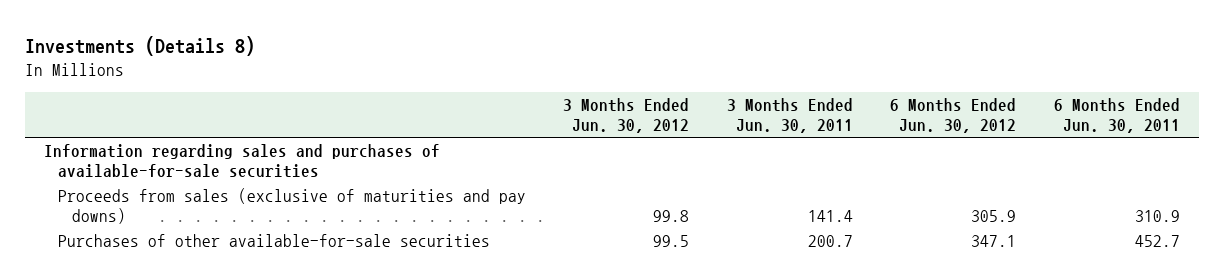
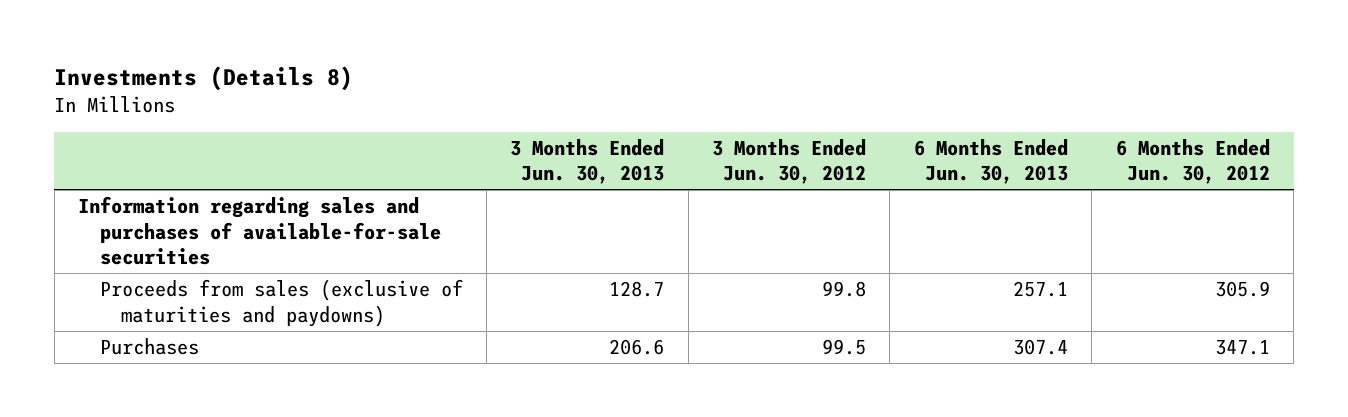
[726,98,853,134] 3 Months Ended Jun. 30, 2011 -> none
[1053,98,1180,134] 6 Months Ended Jun. 30, 2011 -> none
none -> [510,138,665,185] 3 Months Ended Jun. 30, 2013
none -> [913,138,1068,185] 6 Months Ended Jun. 30, 2013
[57,188,526,225] Proceeds from sales (exclusive of maturities and pay downs) -> [99,279,463,327] Proceeds from sales (exclusive of maturities and paydowns)
[57,234,490,248] Purchases of other available-for-sale securities -> [99,338,199,356] Purchases

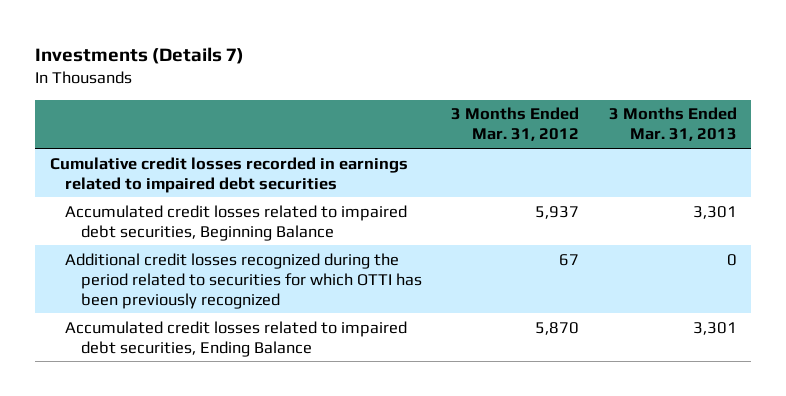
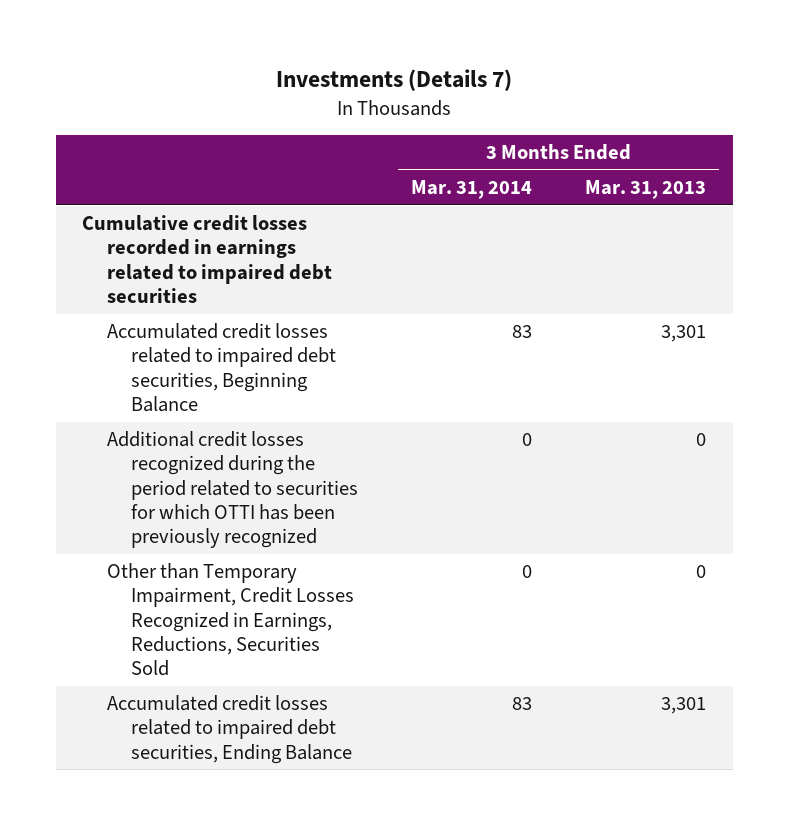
[451,107,580,142] 3 Months Ended Mar. 31, 2012 -> none
none -> [410,179,532,199] Mar. 31, 2014
none -> [106,563,354,677] Other than Temporary Impairment, Credit Losses Recognized in Earnings, Reductions, Securities Sold

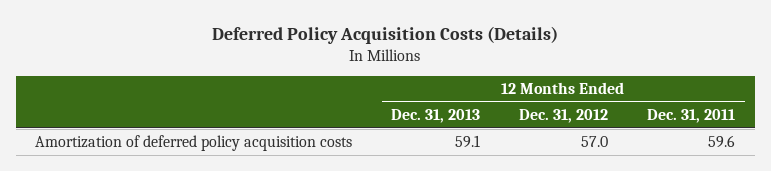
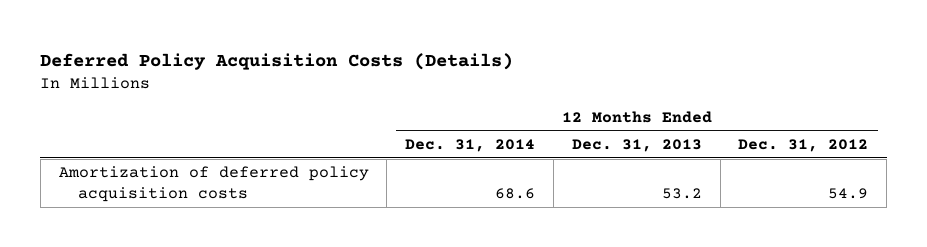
[647,108,736,123] Dec. 31, 2011 -> none
none -> [405,139,536,153] Dec. 31, 2014
[455,135,481,149] 59.1 -> [661,187,702,199] 53.2
[581,136,609,148] 57.0 -> [828,187,869,199] 54.9

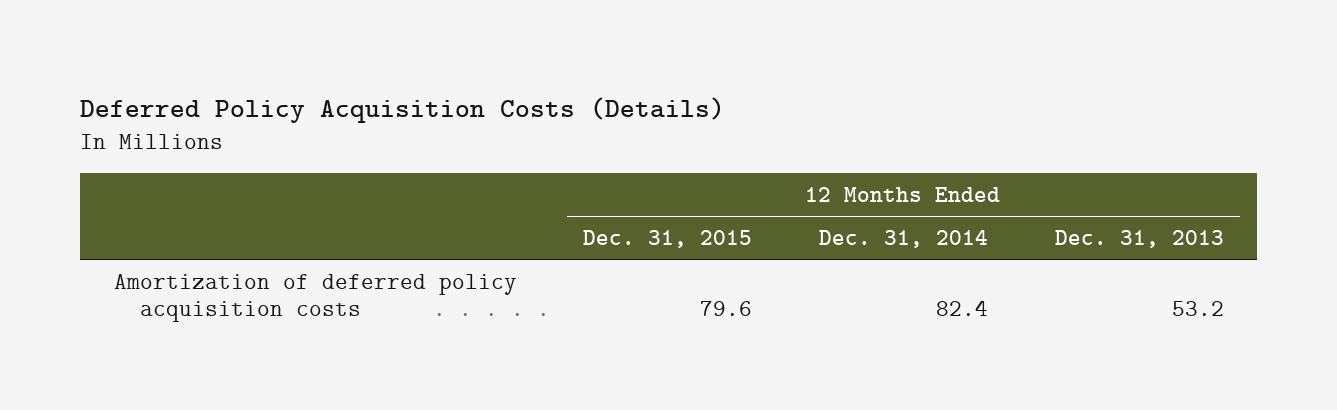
[738,139,869,153] Dec. 31, 2012 -> none
none -> [583,229,753,248] Dec. 31, 2015
[495,187,536,199] 68.6 -> [935,300,988,317] 82.4

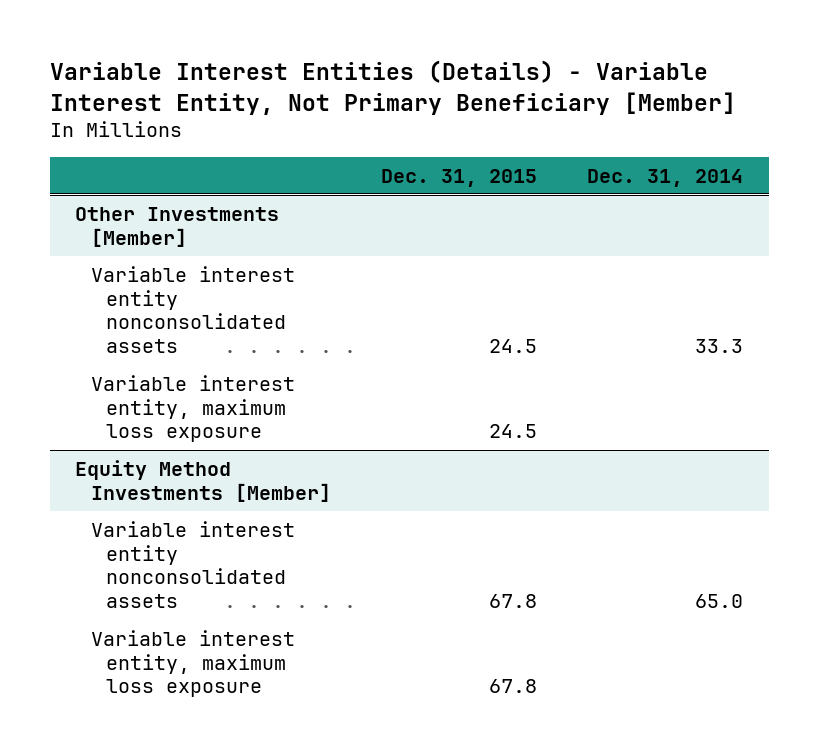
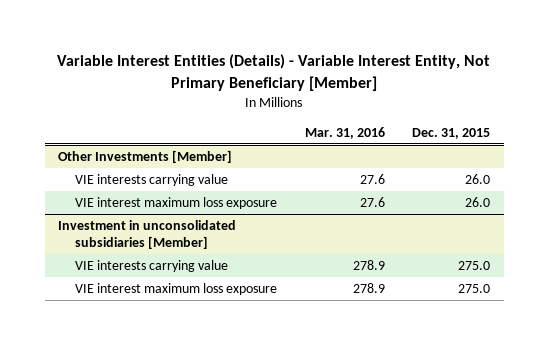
[587,168,744,187] Dec. 31, 2014 -> none
none -> [304,126,385,139] Mar. 31, 2016
[90,265,295,354] Variable interest entity nonconsolidated assets -> none
[90,520,295,609] Variable interest entity nonconsolidated assets -> none
none -> [75,173,229,186] VIE interests carrying value
[90,374,295,443] Variable interest entity, maximum loss exposure -> [75,196,278,209] VIE interest maximum loss exposure
[489,424,538,439] 24.5 -> [465,196,491,207] 26.0
[74,459,331,502] Equity Method Investments [Member] -> [58,219,237,250] Investment in unconsolidated subsidiaries [Member]
none -> [75,259,229,272] VIE interests carrying value
[90,629,295,698] Variable interest entity, maximum loss exposure -> [75,282,278,295] VIE interest maximum loss exposure
[489,679,538,694] 67.8 -> [458,283,491,293] 275.0

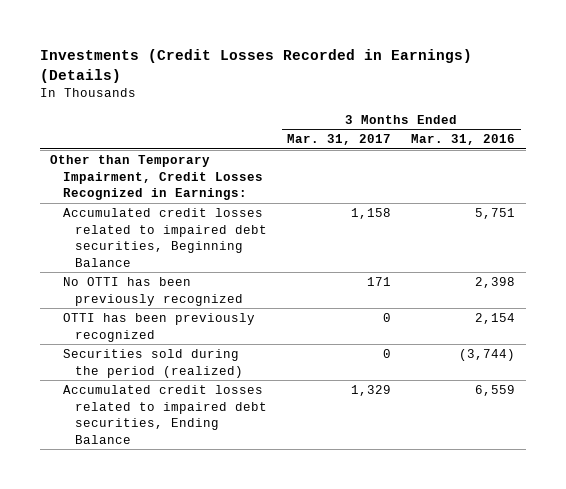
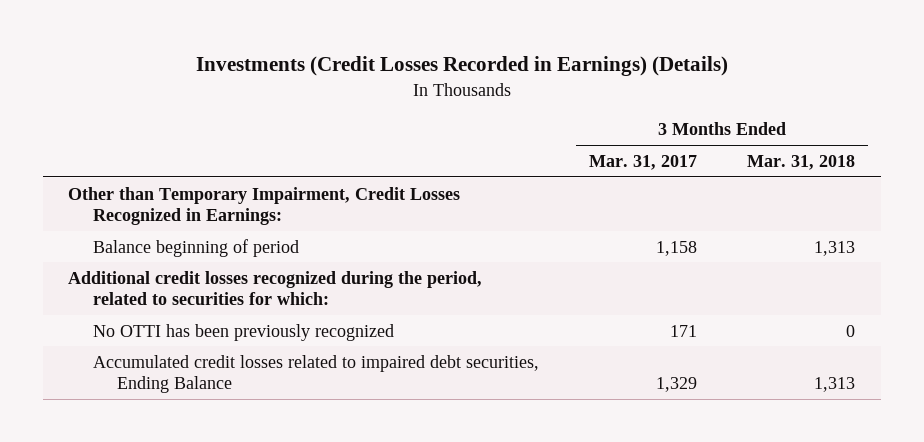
[411,134,516,146] Mar. 31, 2016 -> none
none -> [747,154,856,170] Mar. 31, 2018
[62,208,267,267] Accumulated credit losses related to impaired debt securities, Beginning Balance -> [92,238,299,257] Balance beginning of period
none -> [68,270,483,305] Additional credit losses recognized during the period, related to securities for which:
[62,313,255,342] OTTI has been previously recognized -> none
[62,349,243,378] Securities sold during the period (realized) -> none

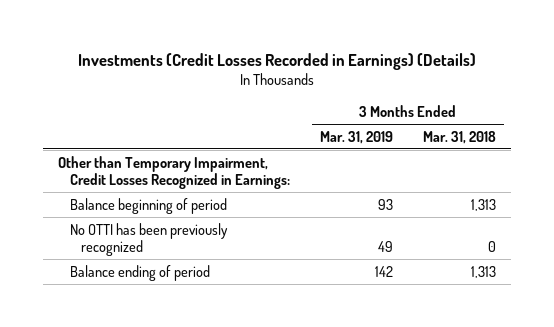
[588,154,697,170] Mar. 31, 2017 -> none
none -> [319,130,393,144] Mar. 31, 2019
[68,270,483,305] Additional credit losses recognized during the period, related to securities for which: -> none
[92,354,539,393] Accumulated credit losses related to impaired debt securities, Ending Balance -> [69,264,210,281] Balance ending of period

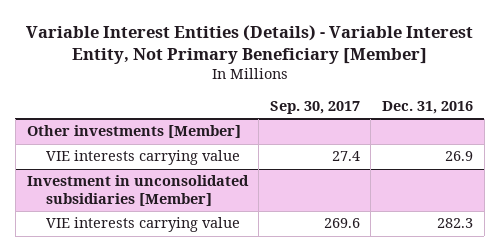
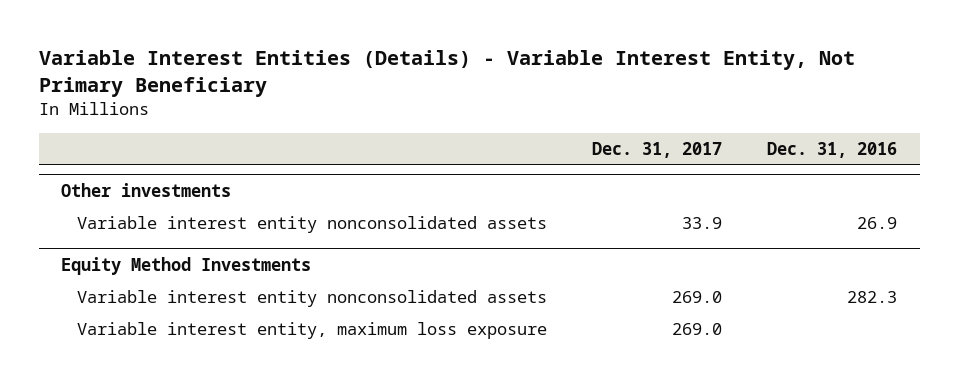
[25,24,473,64] Variable Interest Entities (Details) - Variable Interest Entity, Not Primary Beneficiary [Member] -> [38,50,855,98] Variable Interest Entities (Details) - Variable Interest Entity, Not Primary Beneficiary
[269,100,360,114] Sep. 30, 2017 -> none
none -> [592,141,723,158] Dec. 31, 2017
[26,125,241,139] Other investments [Member] -> [61,182,232,197] Other investments
[45,150,240,166] VIE interests carrying value -> [77,216,548,234] Variable interest entity nonconsolidated assets
[26,175,249,206] Investment in unconsolidated subsidiaries [Member] -> [61,256,312,275] Equity Method Investments
[45,217,240,233] VIE interests carrying value -> [77,290,548,308] Variable interest entity nonconsolidated assets
none -> [77,322,548,340] Variable interest entity, maximum loss exposure

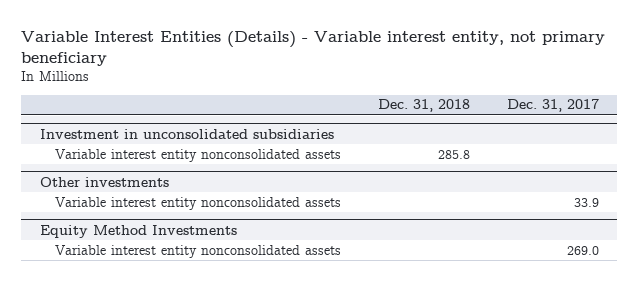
[38,50,855,98] Variable Interest Entities (Details) - Variable Interest Entity, Not Primary Beneficiary -> [21,31,606,67] Variable Interest Entities (Details) - Variable interest entity, not primary beneficiary
[767,141,898,158] Dec. 31, 2016 -> none
none -> [377,99,470,113] Dec. 31, 2018
none -> [39,128,334,139] Investment in unconsolidated subsidiaries
none -> [54,148,341,162] Variable interest entity nonconsolidated assets
[77,322,548,340] Variable interest entity, maximum loss exposure -> none

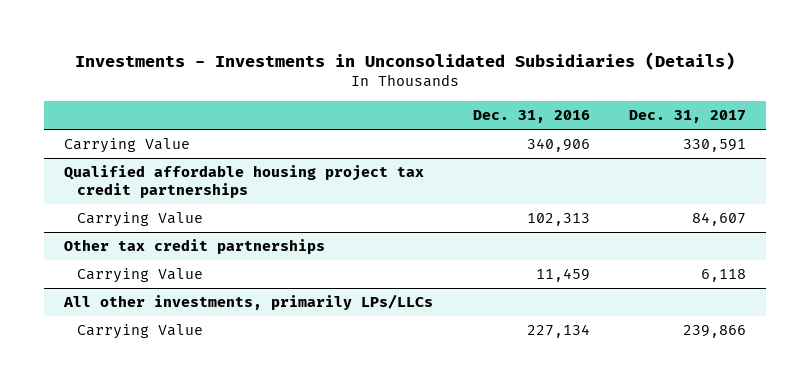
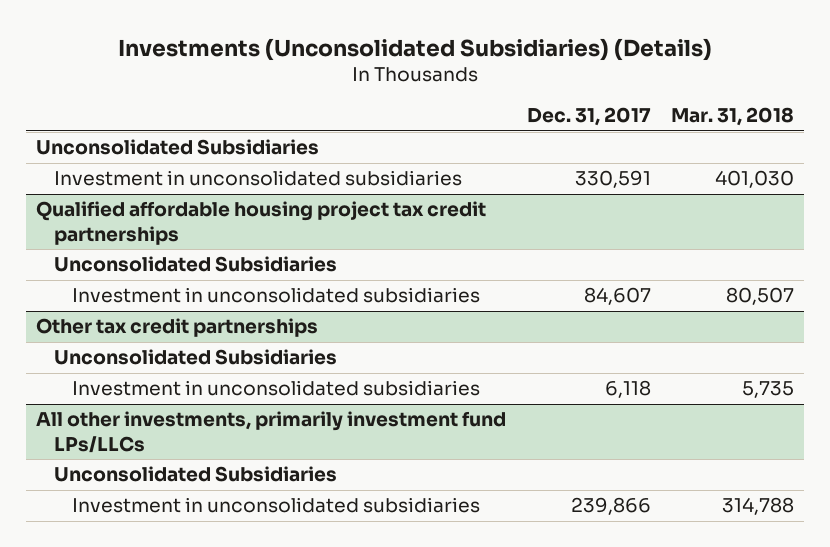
[75,51,736,70] Investments - Investments in Unconsolidated Subsidiaries (Details) -> [118,37,713,61] Investments (Unconsolidated Subsidiaries) (Details)
[472,110,590,124] Dec. 31, 2016 -> none
none -> [671,107,795,127] Mar. 31, 2018
none -> [36,139,320,156] Unconsolidated Subsidiaries
[63,138,190,154] Carrying Value -> [53,170,462,187] Investment in unconsolidated subsidiaries
none -> [53,256,337,273] Unconsolidated Subsidiaries
[77,212,204,228] Carrying Value -> [71,287,480,304] Investment in unconsolidated subsidiaries
none -> [53,349,337,366] Unconsolidated Subsidiaries
[77,268,204,284] Carrying Value -> [71,380,480,397] Investment in unconsolidated subsidiaries
[62,294,433,311] All other investments, primarily LPs/LLCs -> [36,411,507,453] All other investments, primarily investment fund LPs/LLCs
none -> [53,466,337,483] Unconsolidated Subsidiaries
[77,324,204,340] Carrying Value -> [71,497,480,514] Investment in unconsolidated subsidiaries

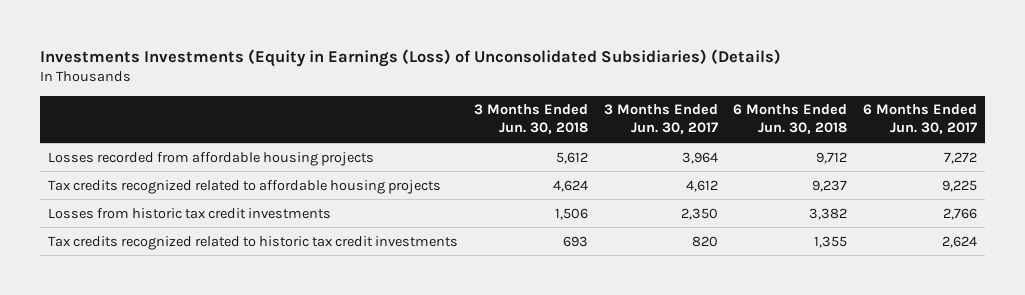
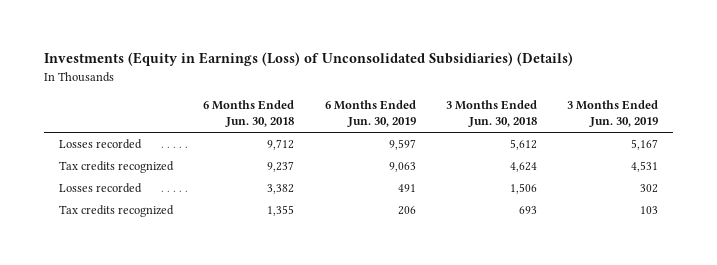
[39,48,781,67] Investments Investments (Equity in Earnings (Loss) of Unconsolidated Subsidiaries) (Details) -> [43,52,573,67] Investments (Equity in Earnings (Loss) of Unconsolidated Subsidiaries) (Details)
[603,104,718,135] 3 Months Ended Jun. 30, 2017 -> none
[863,104,978,135] 6 Months Ended Jun. 30, 2017 -> none
none -> [324,99,416,128] 6 Months Ended Jun. 30, 2019
none -> [567,99,659,128] 3 Months Ended Jun. 30, 2019
[47,151,374,166] Losses recorded from affordable housing projects -> [58,139,142,150] Losses recorded
[47,179,441,194] Tax credits recognized related to affordable housing projects -> [58,161,174,174] Tax credits recognized
[47,207,331,219] Losses from historic tax credit investments -> [58,183,142,194] Losses recorded
[47,235,458,250] Tax credits recognized related to historic tax credit investments -> [58,205,174,218] Tax credits recognized

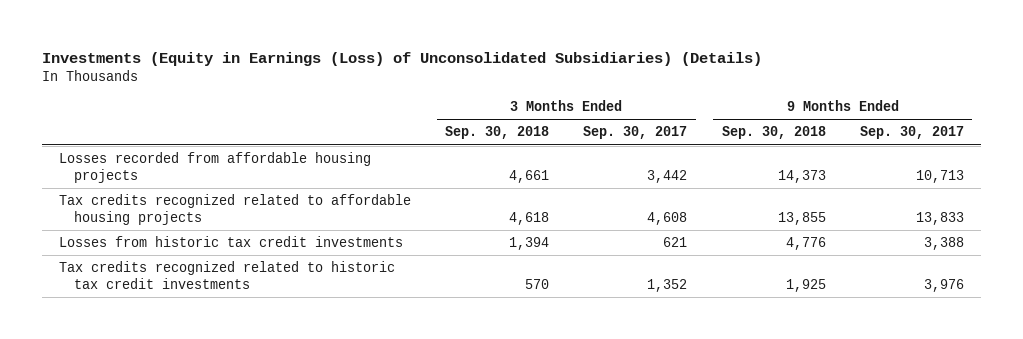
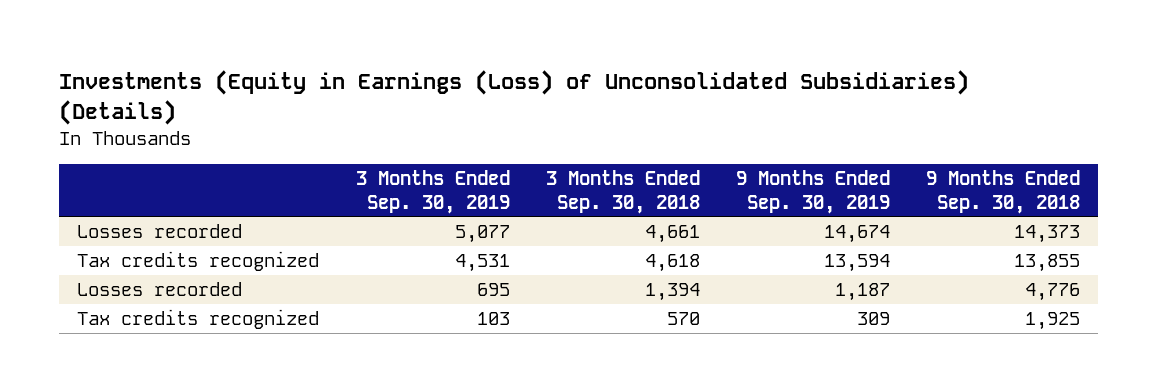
[583,126,688,140] Sep. 30, 2017 -> none
[859,126,964,140] Sep. 30, 2017 -> none
none -> [355,170,510,214] 3 Months Ended Sep. 30, 2019
none -> [735,170,890,214] 9 Months Ended Sep. 30, 2019
[59,152,372,184] Losses recorded from affordable housing projects -> [77,224,243,239] Losses recorded
[59,194,412,226] Tax credits recognized related to affordable housing projects -> [77,251,320,272] Tax credits recognized
[59,236,404,248] Losses from historic tax credit investments -> [77,282,243,297] Losses recorded
[59,261,396,290] Tax credits recognized related to historic tax credit investments -> [77,309,320,330] Tax credits recognized

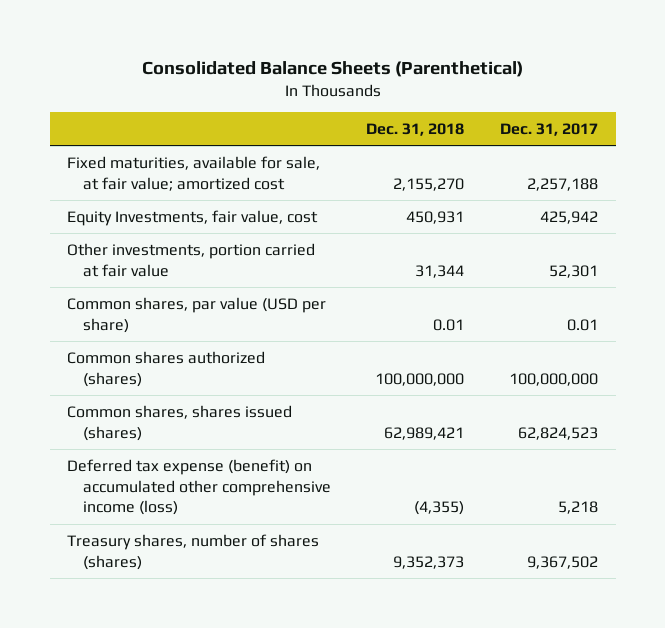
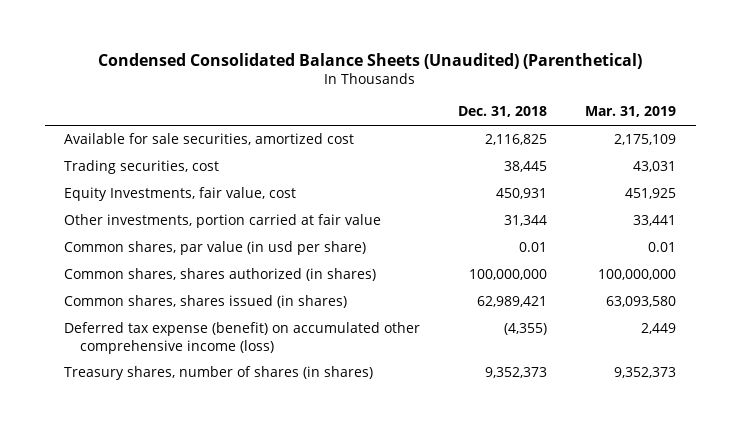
[141,61,523,78] Consolidated Balance Sheets (Parenthetical) -> [98,52,643,69] Condensed Consolidated Balance Sheets (Unaudited) (Parenthetical)
[499,122,598,136] Dec. 31, 2017 -> none
none -> [585,106,677,118] Mar. 31, 2019
[67,155,321,191] Fixed maturities, available for sale, at fair value; amortized cost -> none
none -> [64,133,355,146] Available for sale securities, amortized cost
none -> [64,160,220,175] Trading securities, cost
[67,296,327,333] Common shares, par value (USD per share) -> [64,241,367,256] Common shares, par value (in usd per share)
[67,350,266,387] Common shares authorized (shares) -> [64,268,377,282] Common shares, shares authorized (in shares)
[67,404,293,441] Common shares, shares issued (shares) -> [64,295,348,309] Common shares, shares issued (in shares)
[67,533,320,570] Treasury shares, number of shares (shares) -> [64,366,374,381] Treasury shares, number of shares (in shares)

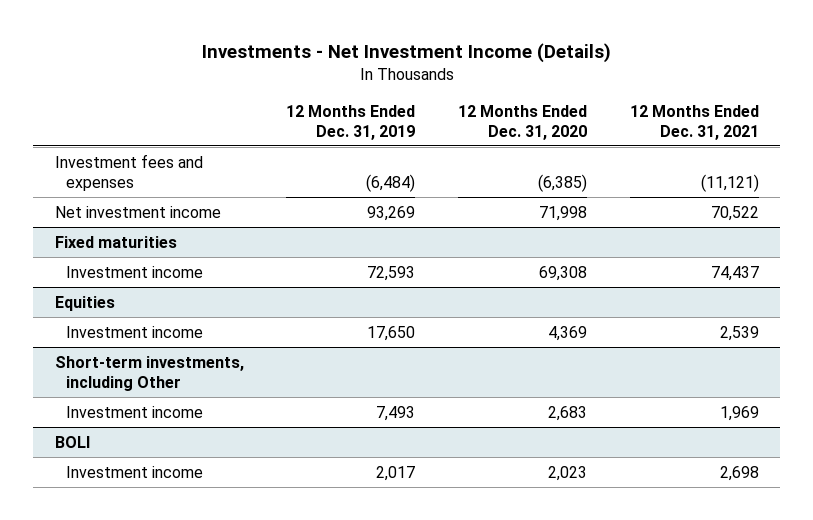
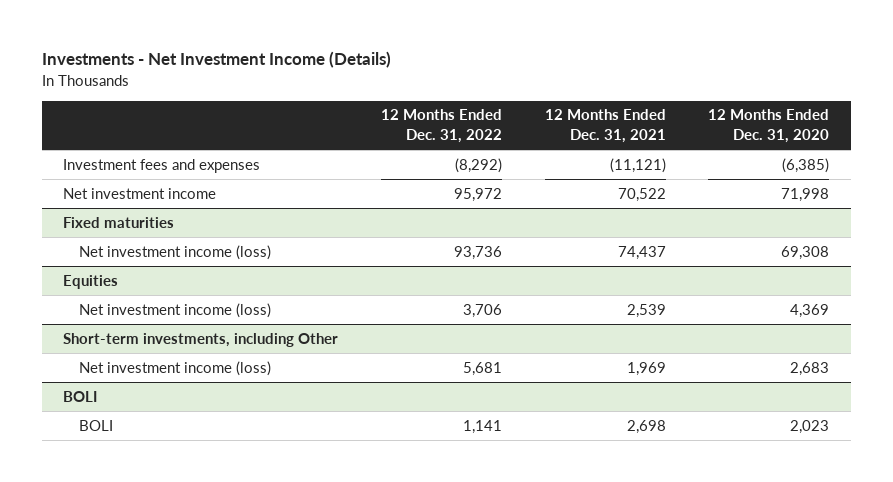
[286,104,416,140] 12 Months Ended Dec. 31, 2019 -> none
none -> [381,109,503,143] 12 Months Ended Dec. 31, 2022
[65,265,203,278] Investment income -> [79,244,272,260] Net investment income (loss)
[65,325,203,338] Investment income -> [79,302,272,318] Net investment income (loss)
[65,405,203,418] Investment income -> [79,360,272,376] Net investment income (loss)
[65,465,203,478] Investment income -> [79,419,114,431] BOLI

